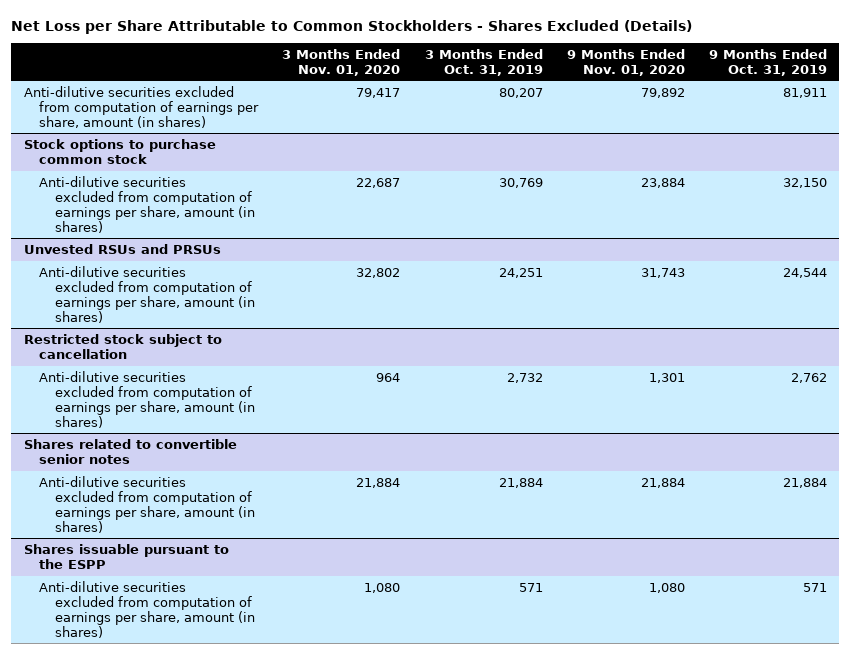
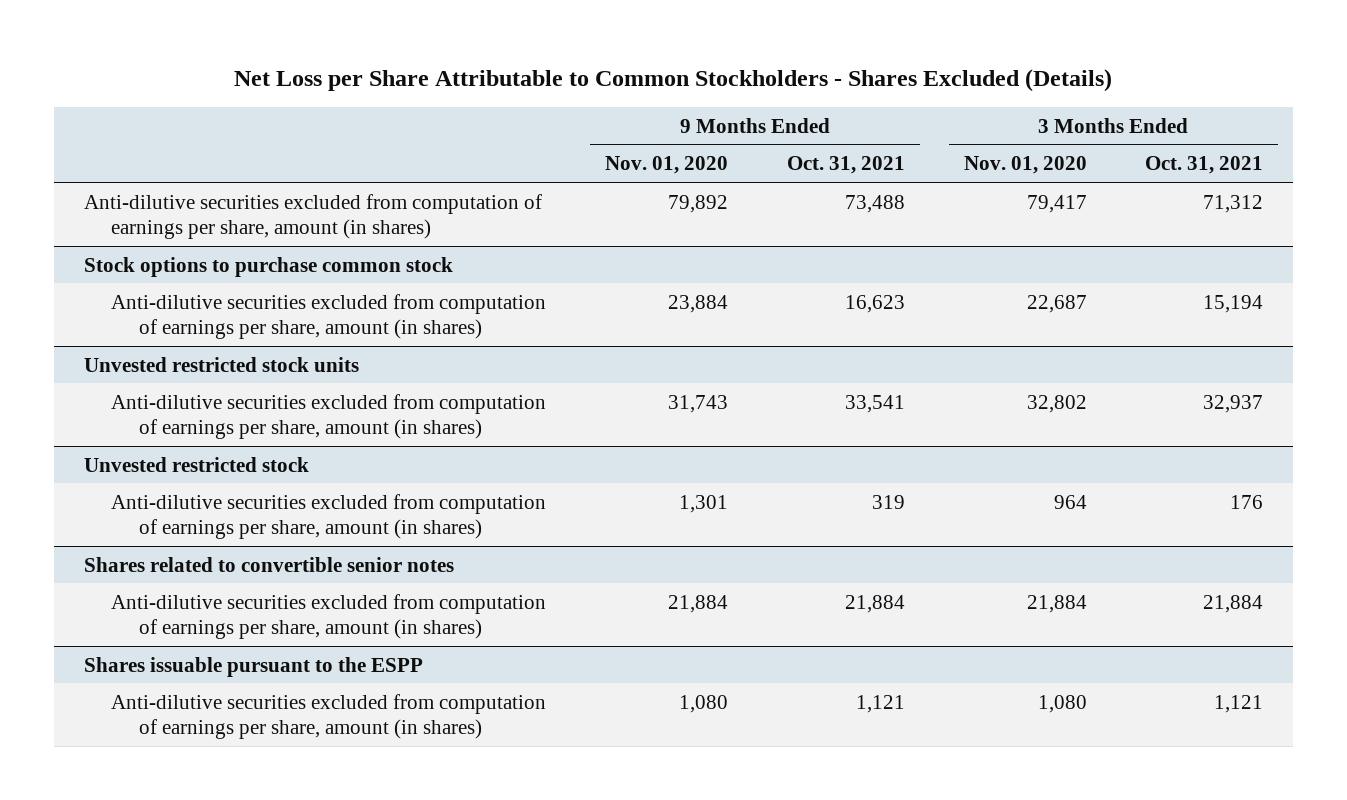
[424,48,543,76] 3 Months Ended Oct. 31, 2019 -> none
[708,48,827,76] 9 Months Ended Oct. 31, 2019 -> none
none -> [786,156,905,175] Oct. 31, 2021
none -> [1145,156,1264,175] Oct. 31, 2021
[23,243,221,254] Unvested RSUs and PRSUs -> [83,356,359,372] Unvested restricted stock units
[23,333,222,359] Restricted stock subject to cancellation -> none
none -> [83,456,309,472] Unvested restricted stock

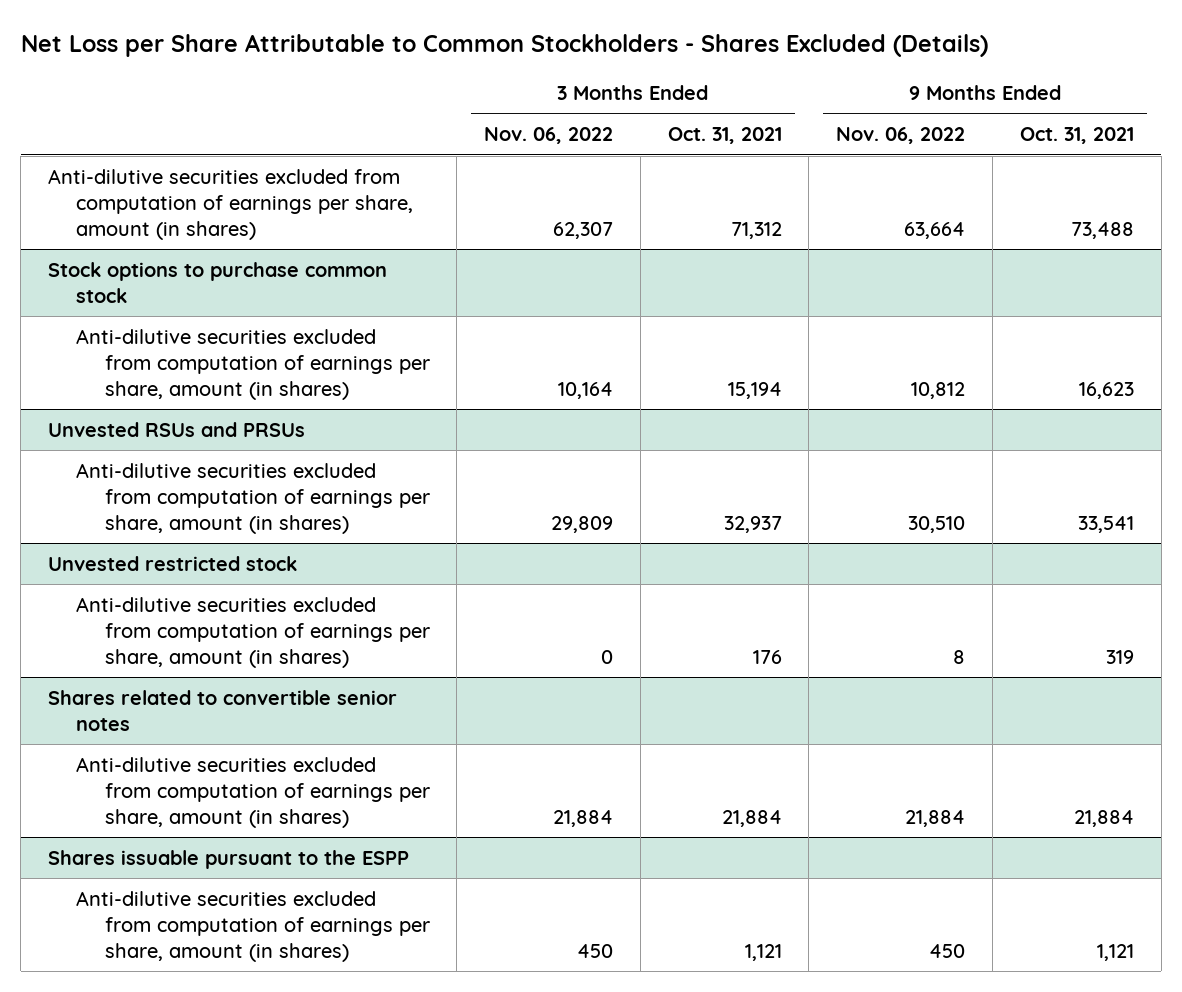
[605,156,729,175] Nov. 01, 2020 -> none
[963,156,1087,175] Nov. 01, 2020 -> none
none -> [484,127,614,145] Nov. 06, 2022
none -> [836,127,966,145] Nov. 06, 2022
[83,356,359,372] Unvested restricted stock units -> [48,421,306,437] Unvested RSUs and PRSUs

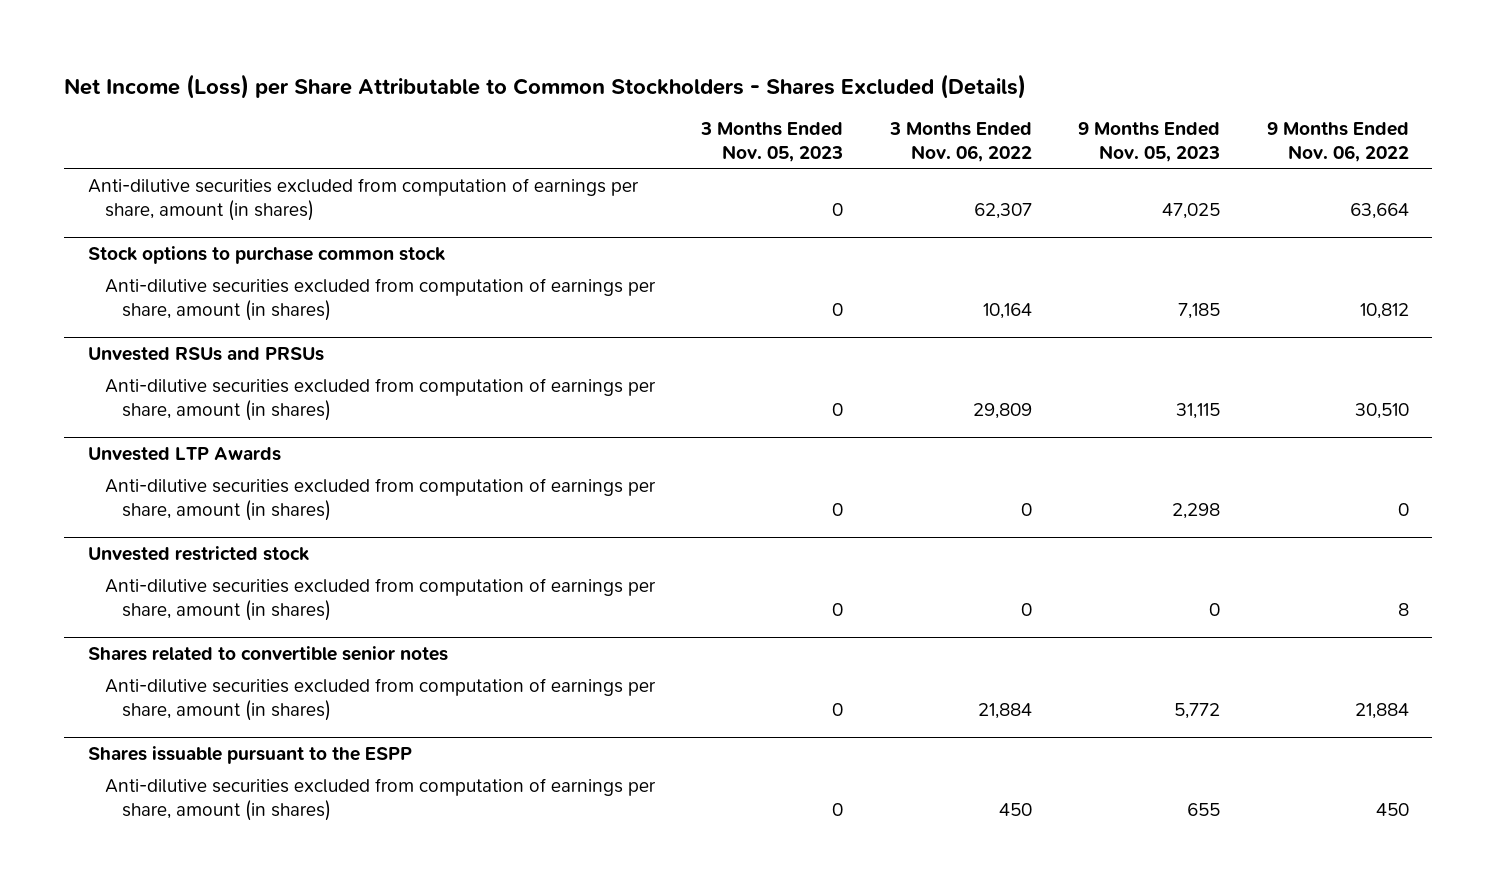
[20,34,988,58] Net Loss per Share Attributable to Common Stockholders - Shares Excluded (Details) -> [64,73,1027,99] Net Income (Loss) per Share Attributable to Common Stockholders - Shares Excluded (Details)
[667,127,782,145] Oct. 31, 2021 -> none
[1019,127,1134,145] Oct. 31, 2021 -> none
none -> [700,122,844,163] 3 Months Ended Nov. 05, 2023
none -> [1078,122,1221,163] 9 Months Ended Nov. 05, 2023
none -> [87,447,281,462] Unvested LTP Awards
none -> [104,478,656,522] Anti-dilutive securities excluded from computation of earnings per share, amount (in shares)

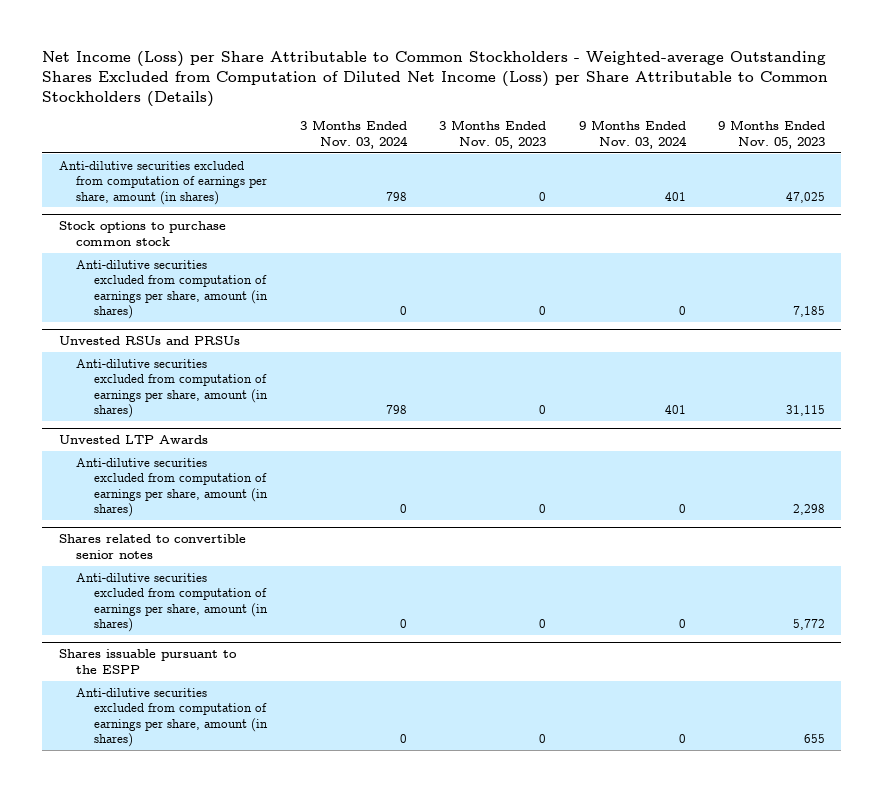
[64,73,1027,99] Net Income (Loss) per Share Attributable to Common Stockholders - Shares Excluded (Details) -> [42,51,829,107] Net Income (Loss) per Share Attributable to Common Stockholders - Weighted-average Outstanding Shares Excluded from Computation of Diluted Net Income (Loss) per Share Attributable to Common Stockholders (Details)
[888,122,1032,163] 3 Months Ended Nov. 06, 2022 -> none
[1266,122,1409,163] 9 Months Ended Nov. 06, 2022 -> none
none -> [299,120,408,149] 3 Months Ended Nov. 03, 2024
none -> [578,120,687,149] 9 Months Ended Nov. 03, 2024
[87,546,309,562] Unvested restricted stock -> none
[104,578,656,622] Anti-dilutive securities excluded from computation of earnings per share, amount (in shares) -> none

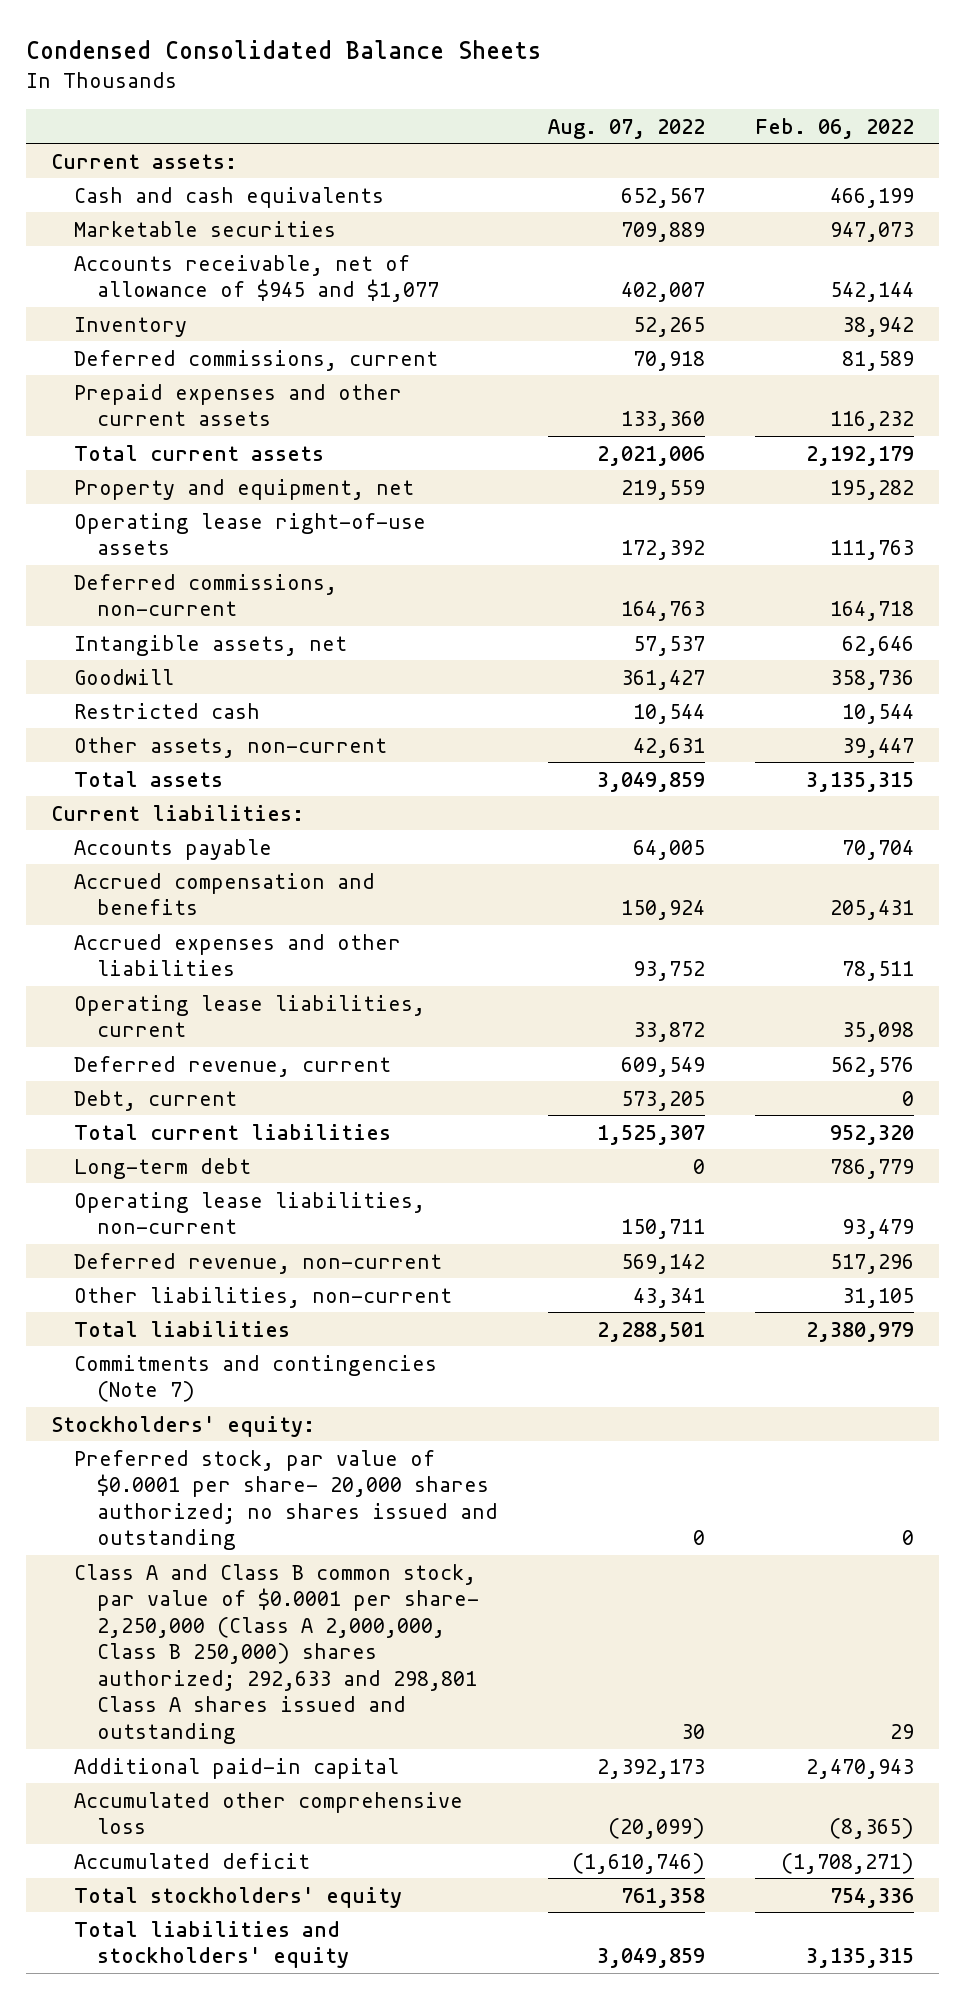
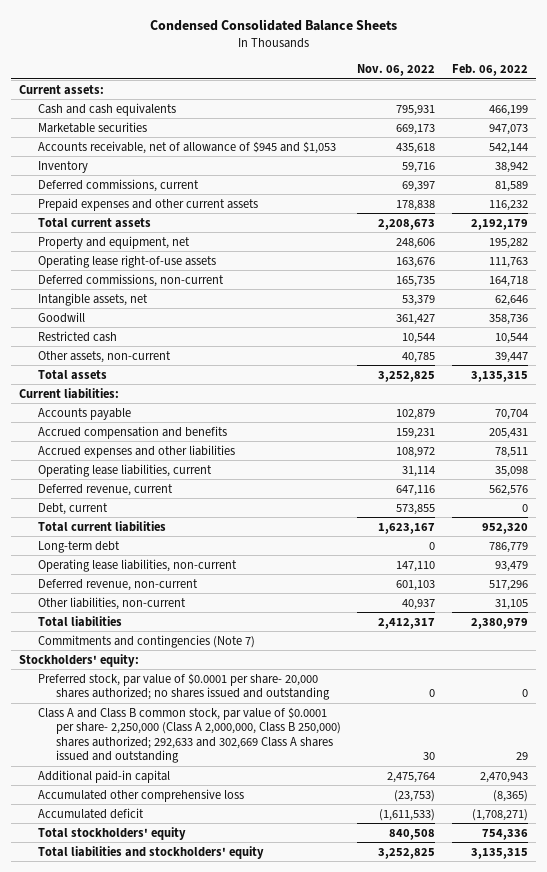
[548,118,706,139] Aug. 07, 2022 -> none
none -> [357,63,436,76] Nov. 06, 2022
[74,254,439,303] Accounts receivable, net of allowance of $945 and $1,077 -> [37,140,336,154] Accounts receivable, net of allowance of $945 and $1,053
[74,1563,479,1744] Class A and Class B common stock, par value of $0.0001 per share- 2,250,000 (Class A 2,000,000, Class B 250,000) shares authorized; 292,633 and 298,801 Class A shares issued and outstanding -> [37,706,341,764] Class A and Class B common stock, par value of $0.0001 per share- 2,250,000 (Class A 2,000,000, Class B 250,000) shares authorized; 292,633 and 302,669 Class A shares issued and outstanding

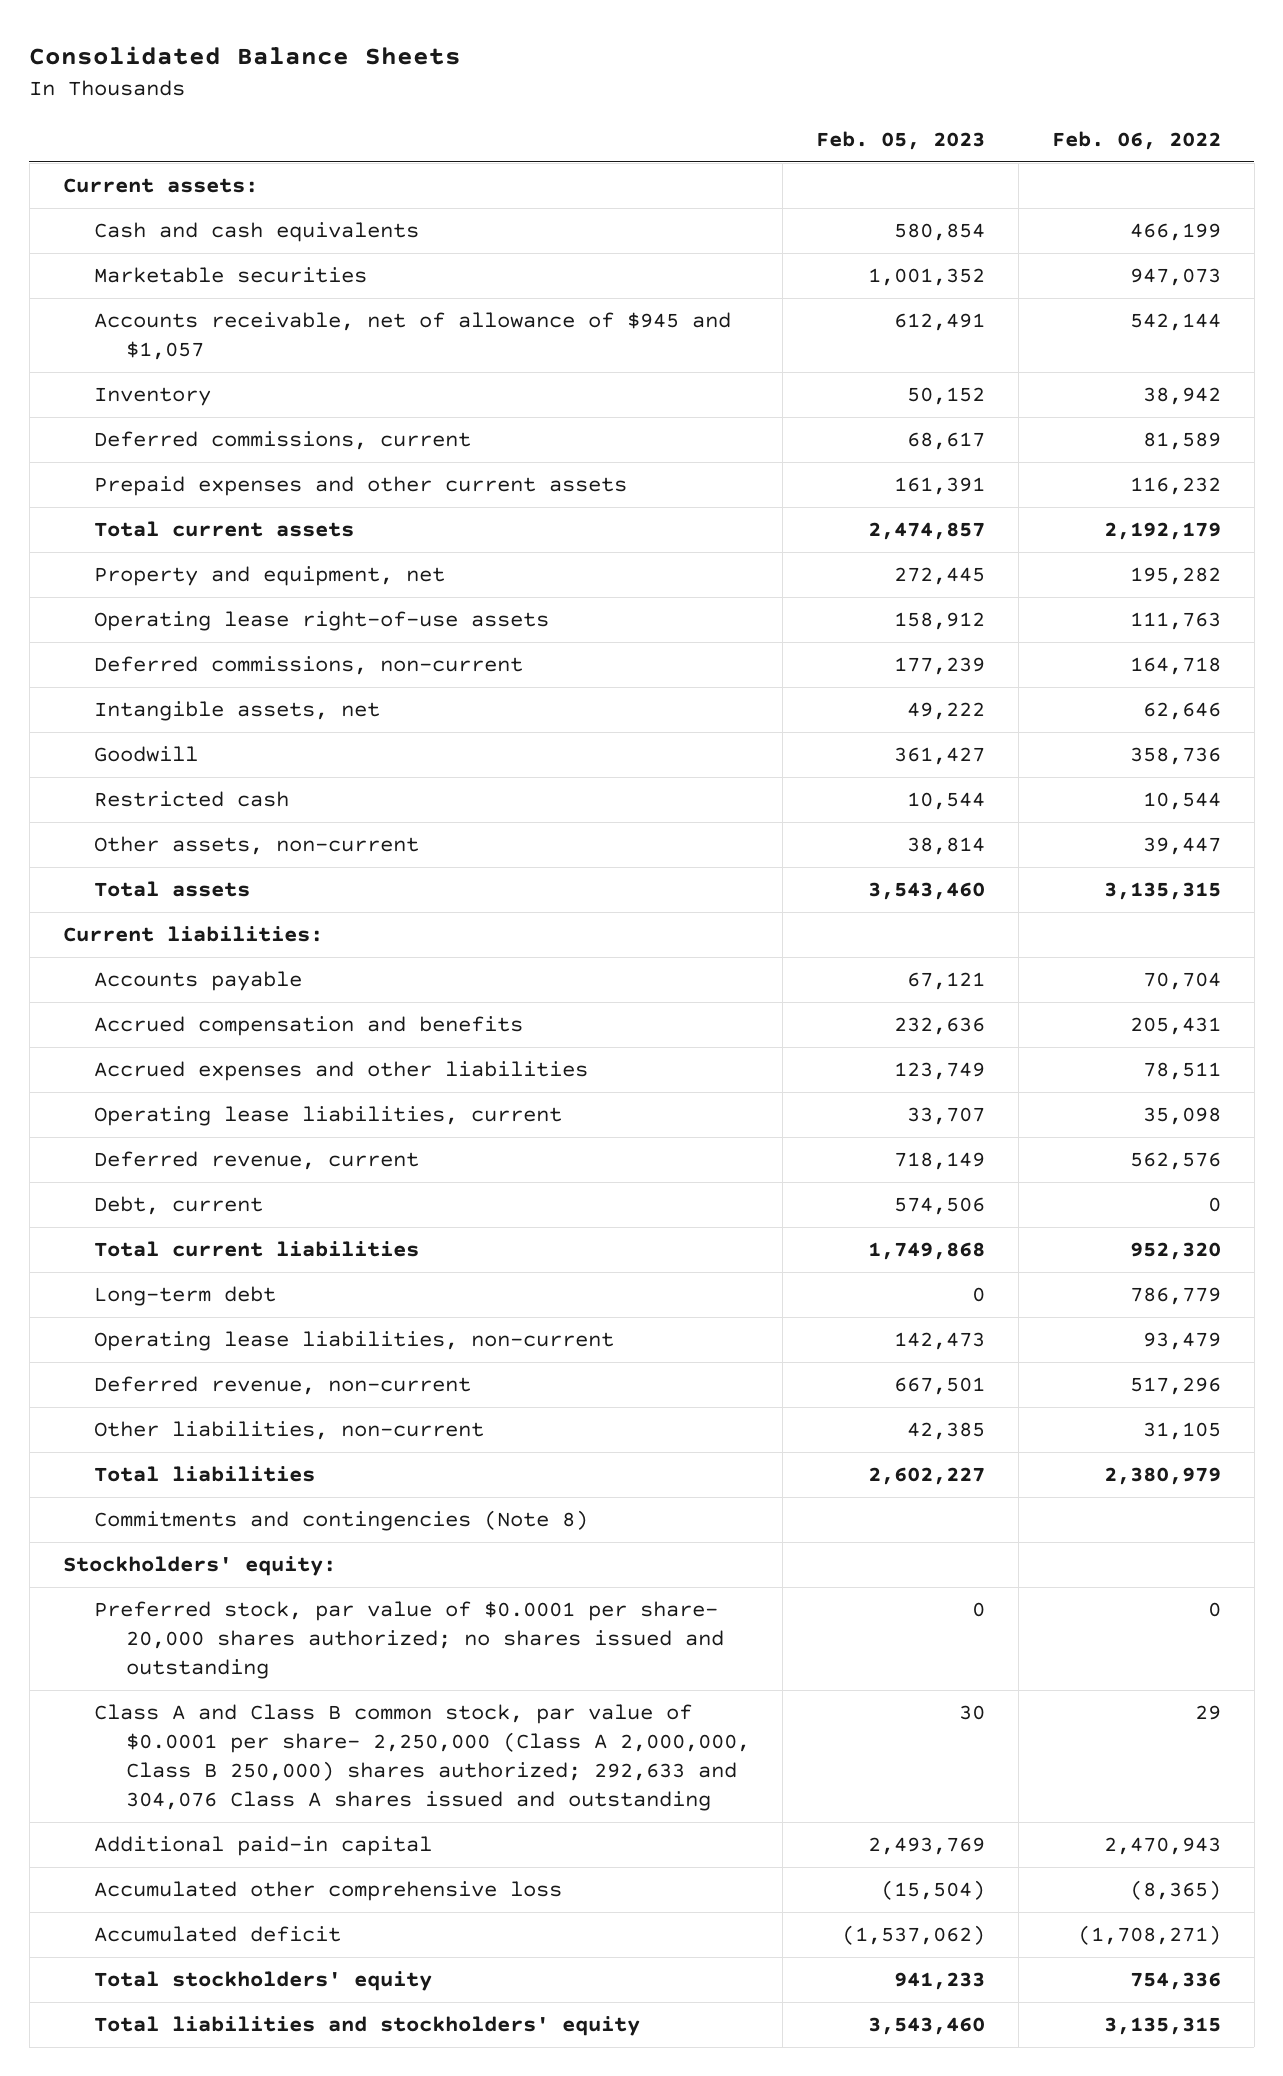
[149,19,397,32] Condensed Consolidated Balance Sheets -> [29,46,462,66] Consolidated Balance Sheets
[357,63,436,76] Nov. 06, 2022 -> none
none -> [816,131,986,151] Feb. 05, 2023
[37,140,336,154] Accounts receivable, net of allowance of $945 and $1,053 -> [94,312,732,361] Accounts receivable, net of allowance of $945 and $1,057
[37,634,255,648] Commitments and contingencies (Note 7) -> [94,1510,589,1532] Commitments and contingencies (Note 8)
[37,706,341,764] Class A and Class B common stock, par value of $0.0001 per share- 2,250,000 (Class A 2,000,000, Class B 250,000) shares authorized; 292,633 and 302,669 Class A shares issued and outstanding -> [94,1704,750,1811] Class A and Class B common stock, par value of $0.0001 per share- 2,250,000 (Class A 2,000,000, Class B 250,000) shares authorized; 292,633 and 304,076 Class A shares issued and outstanding

